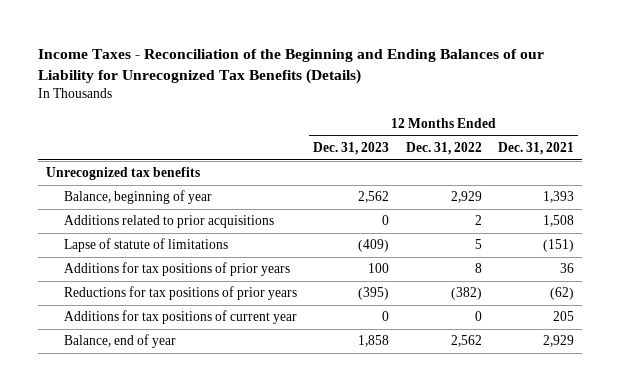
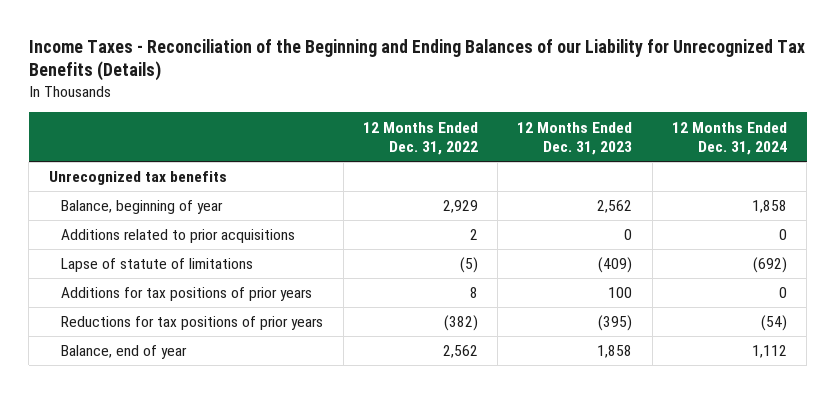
[497,141,574,155] Dec. 31, 2021 -> none
none -> [672,121,788,156] 12 Months Ended Dec. 31, 2024
[474,239,482,250] 5 -> [459,257,478,274] (5)
[64,310,298,325] Additions for tax positions of current year -> none

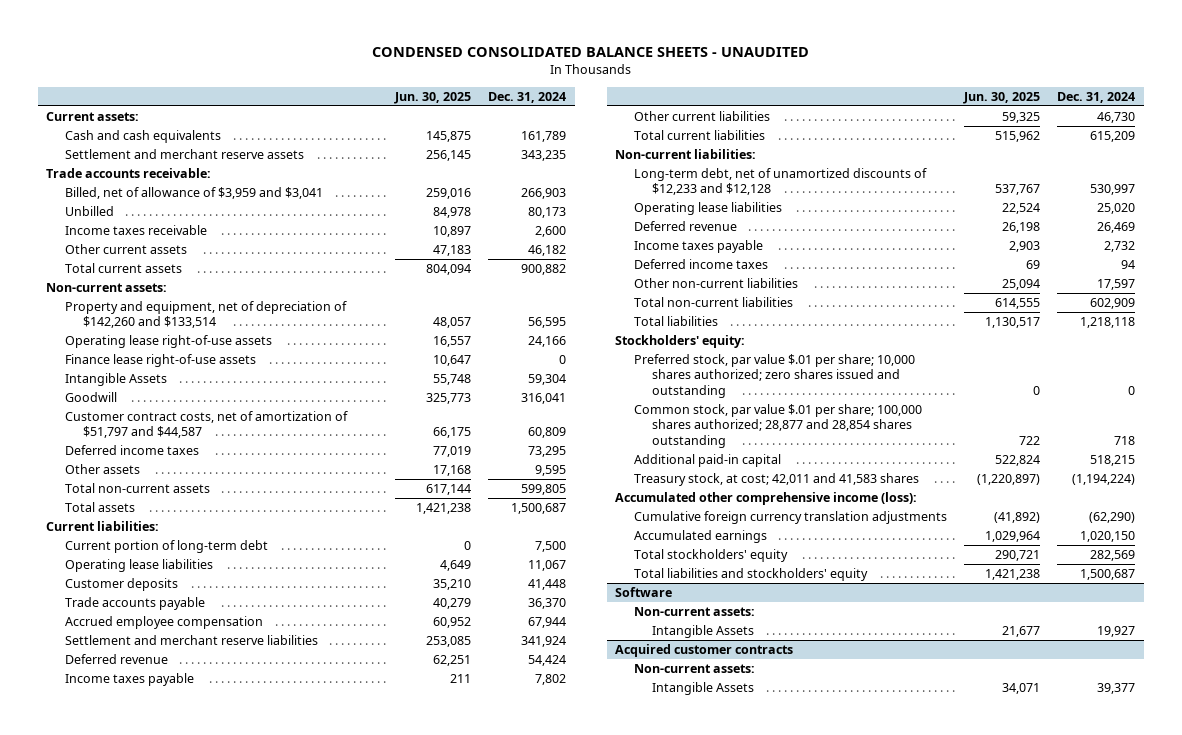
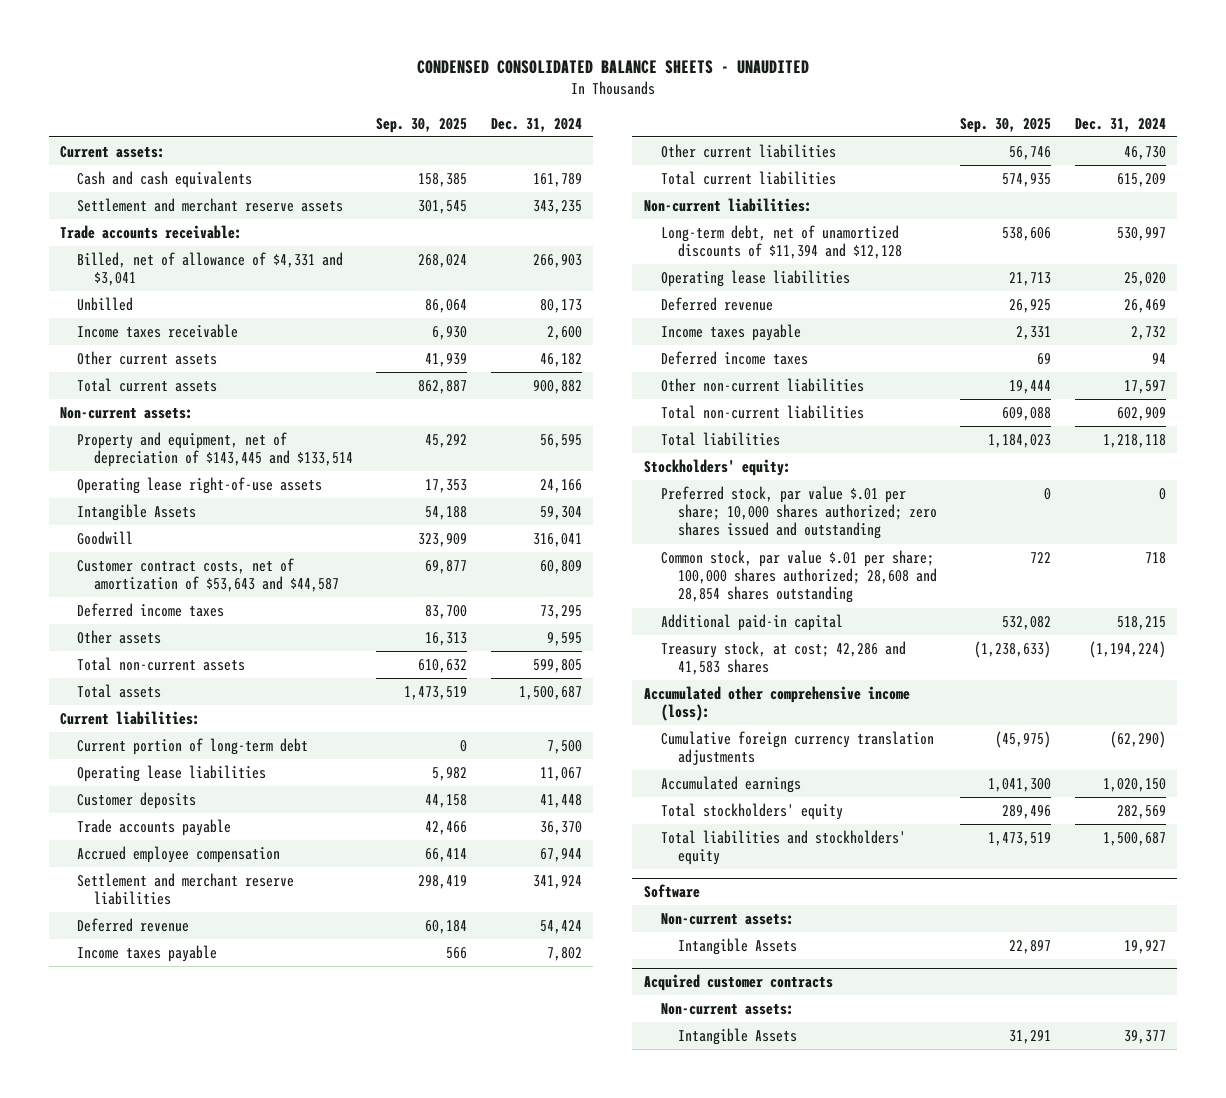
[394,91,472,104] Jun. 30, 2025 -> none
none -> [376,117,468,133] Sep. 30, 2025
[64,186,323,199] Billed, net of allowance of $3,959 and $3,041 -> [77,251,344,287] Billed, net of allowance of $4,331 and $3,041
[64,300,347,329] Property and equipment, net of depreciation of $142,260 and $133,514 -> [77,431,353,468] Property and equipment, net of depreciation of $143,445 and $133,514
[64,353,256,367] Finance lease right-of-use assets -> none
[64,410,348,439] Customer contract costs, net of amortization of $51,797 and $44,587 -> [77,557,339,593] Customer contract costs, net of amortization of $53,643 and $44,587
[633,167,927,196] Long-term debt, net of unamortized discounts of $12,233 and $12,128 -> [660,224,902,260] Long-term debt, net of unamortized discounts of $11,394 and $12,128
[633,403,922,448] Common stock, par value $.01 per share; 100,000 shares authorized; 28,877 and 28,854 shares outstanding -> [660,549,937,604] Common stock, par value $.01 per share; 100,000 shares authorized; 28,608 and 28,854 shares outstanding
[633,472,919,486] Treasury stock, at cost; 42,011 and 41,583 shares -> [660,640,906,676] Treasury stock, at cost; 42,286 and 41,583 shares

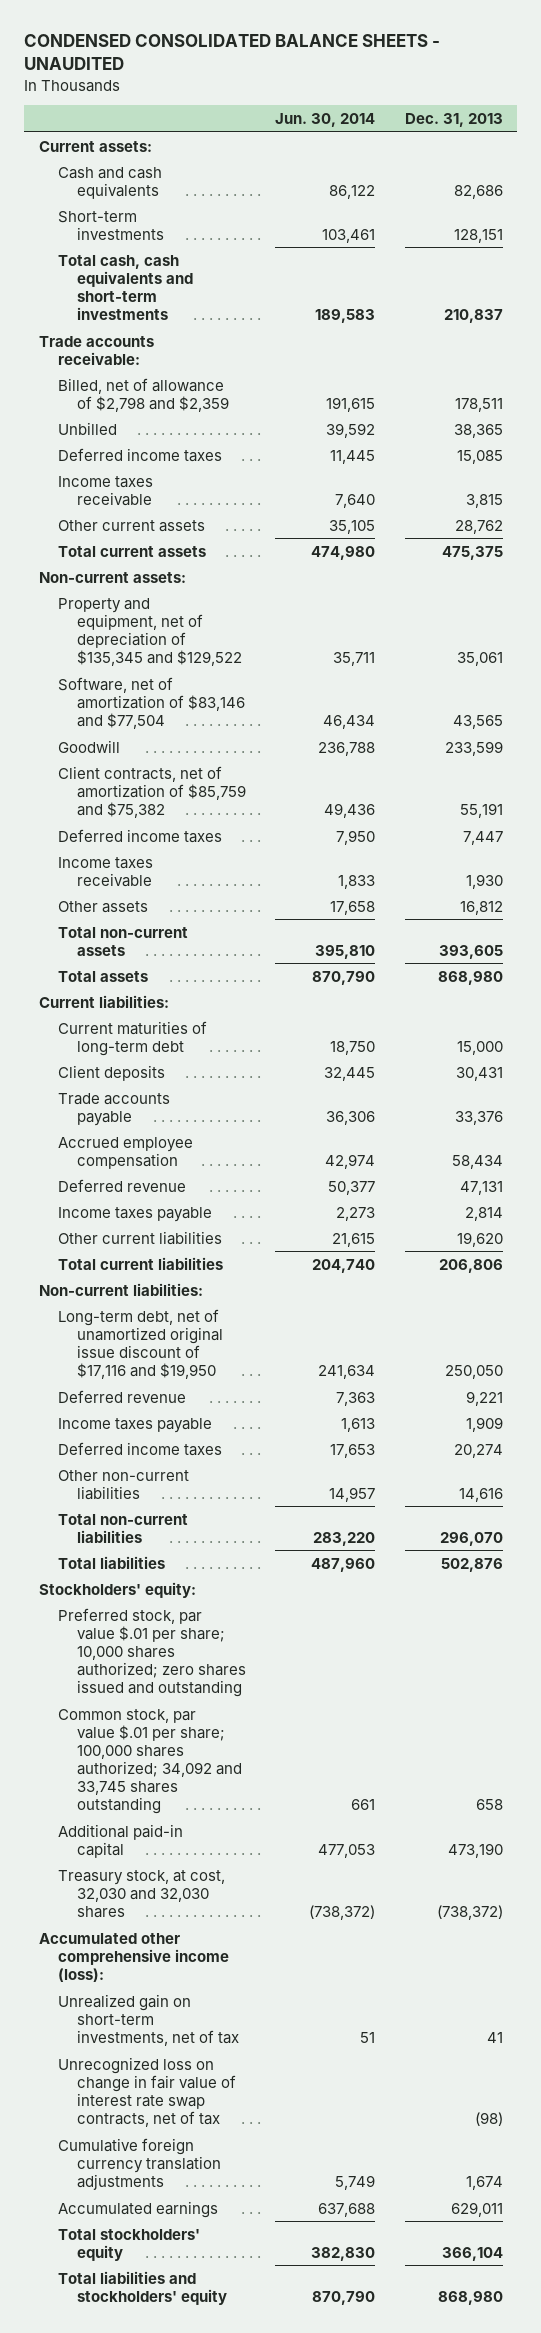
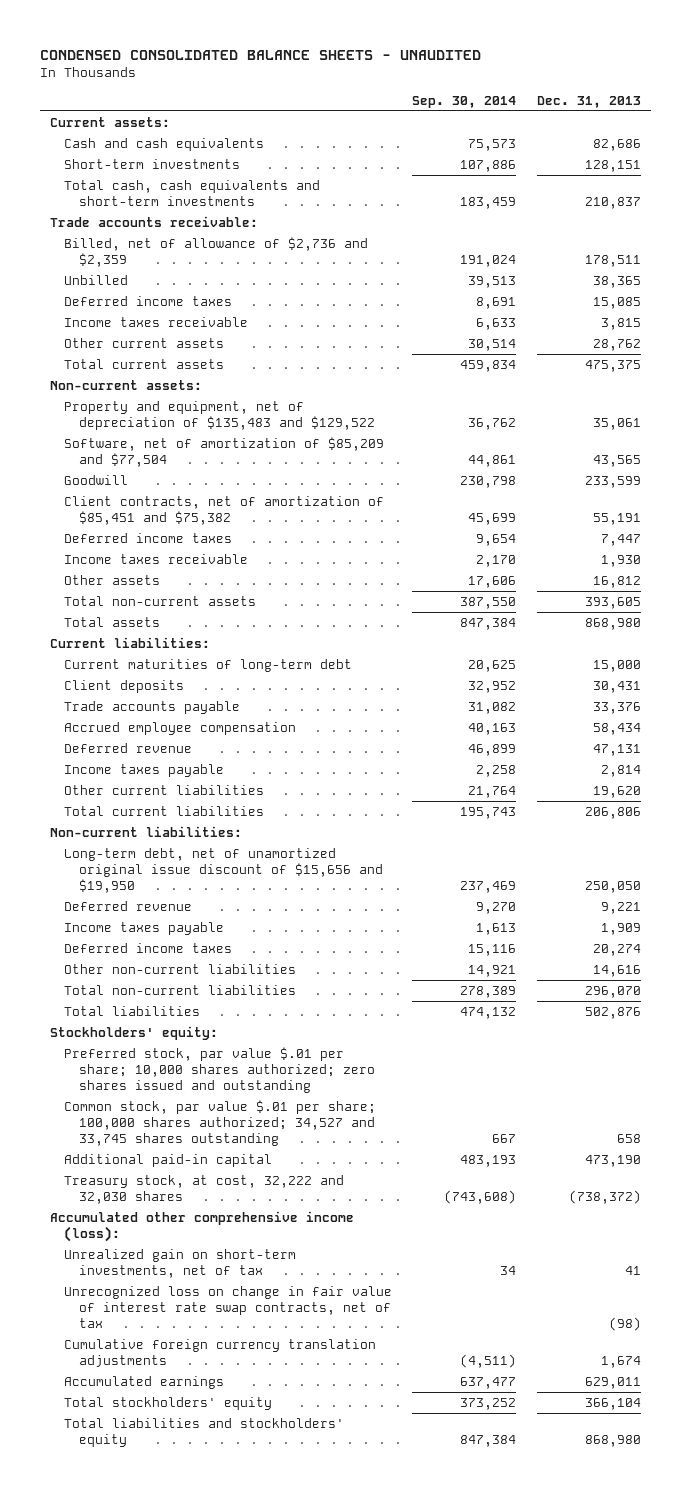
[275,113,376,128] Jun. 30, 2014 -> none
none -> [412,96,517,109] Sep. 30, 2014
[57,377,230,412] Billed, net of allowance of $2,798 and $2,359 -> [64,236,369,268] Billed, net of allowance of $2,736 and $2,359
[57,597,243,666] Property and equipment, net of depreciation of $135,345 and $129,522 -> [64,400,375,431] Property and equipment, net of depreciation of $135,483 and $129,522
[57,676,246,729] Software, net of amortization of $83,146 and $77,504 -> [64,436,385,468] Software, net of amortization of $85,209 and $77,504
[57,765,247,818] Client contracts, net of amortization of $85,759 and $75,382 -> [64,495,385,526] Client contracts, net of amortization of $85,451 and $75,382
[57,1308,224,1379] Long-term debt, net of unamortized original issue discount of $17,116 and $19,950 -> [64,847,383,894] Long-term debt, net of unamortized original issue discount of $15,656 and $19,950
[57,1708,243,1815] Common stock, par value $.01 per share; 100,000 shares authorized; 34,092 and 33,745 shares outstanding -> [64,1099,377,1147] Common stock, par value $.01 per share; 100,000 shares authorized; 34,527 and 33,745 shares outstanding
[57,1869,225,1918] Treasury stock, at cost, 32,030 and 32,030 shares -> [64,1174,345,1205] Treasury stock, at cost, 32,222 and 32,030 shares

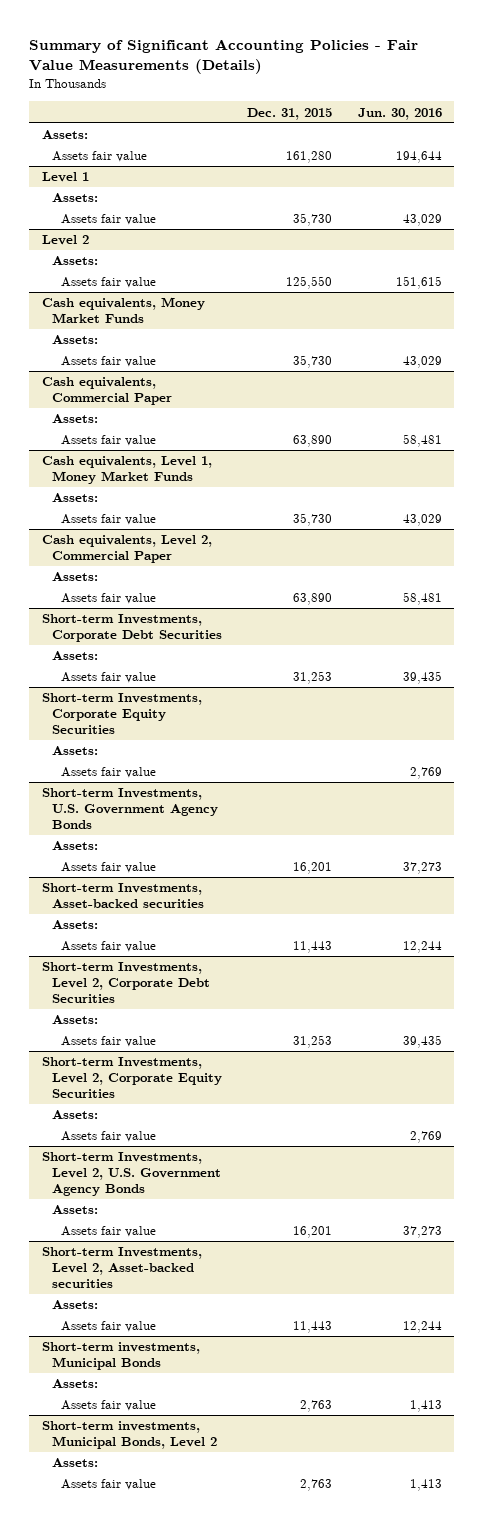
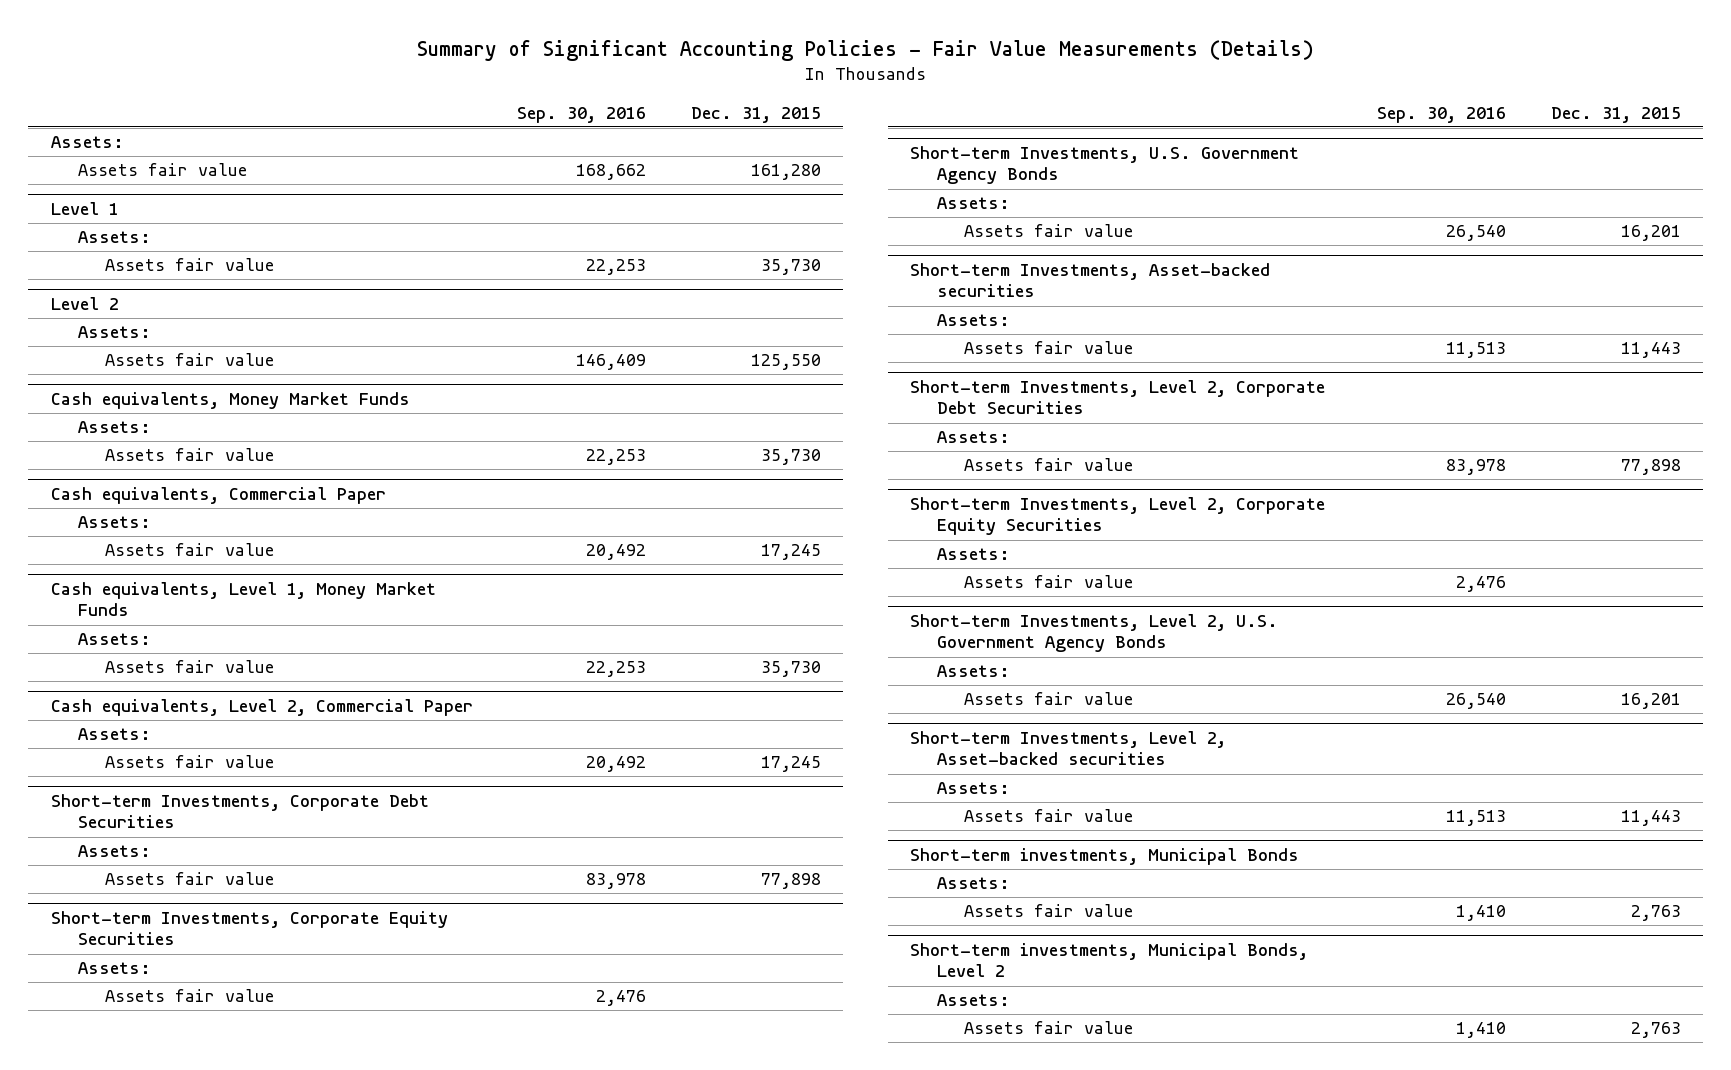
[357,107,442,120] Jun. 30, 2016 -> none
none -> [517,106,647,123] Sep. 30, 2016
[293,435,333,448] 63,890 -> [761,544,822,561] 17,245
[293,593,333,606] 63,890 -> [761,756,822,773] 17,245
[293,671,333,685] 31,253 -> [761,873,822,890] 77,898
[293,1035,333,1049] 31,253 -> [1620,459,1681,476] 77,898

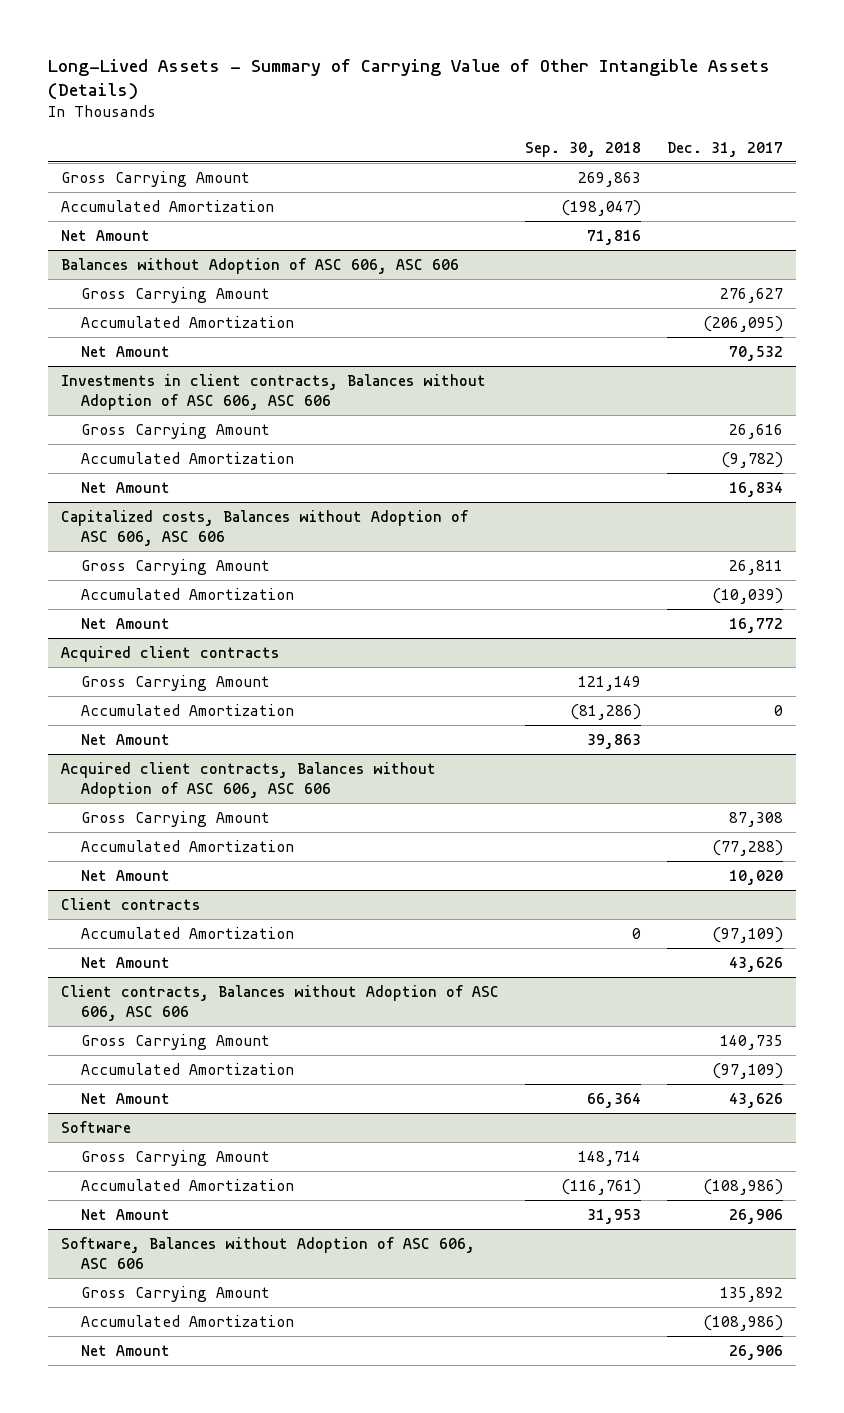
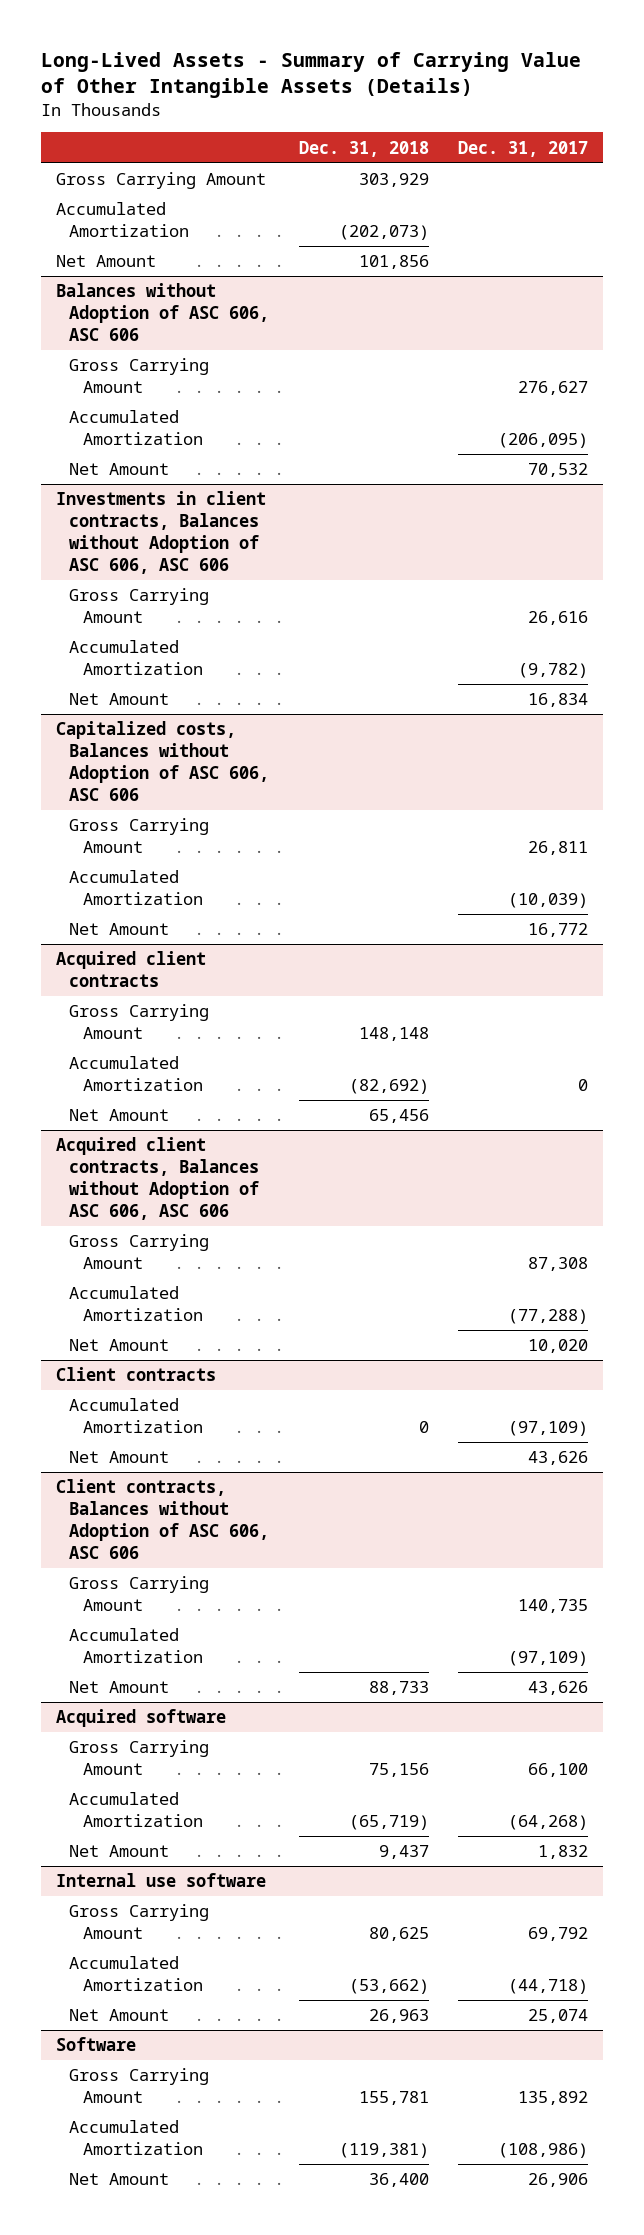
[524,141,641,157] Sep. 30, 2018 -> none
none -> [298,140,429,157] Dec. 31, 2018
none -> [55,1709,226,1728] Acquired software
none -> [69,1740,210,1776] Gross Carrying Amount
none -> [69,1792,204,1828] Accumulated Amortization
none -> [69,1845,170,1858] Net Amount
none -> [55,1873,266,1888] Internal use software
none -> [69,1904,210,1940] Gross Carrying Amount
none -> [69,1956,204,1992] Accumulated Amortization
none -> [69,2009,170,2022] Net Amount
[80,1149,270,1166] Gross Carrying Amount -> none
[80,1178,294,1191] Accumulated Amortization -> none
[80,1208,170,1220] Net Amount -> none
[60,1236,475,1269] Software, Balances without Adoption of ASC 606, ASC 606 -> none

